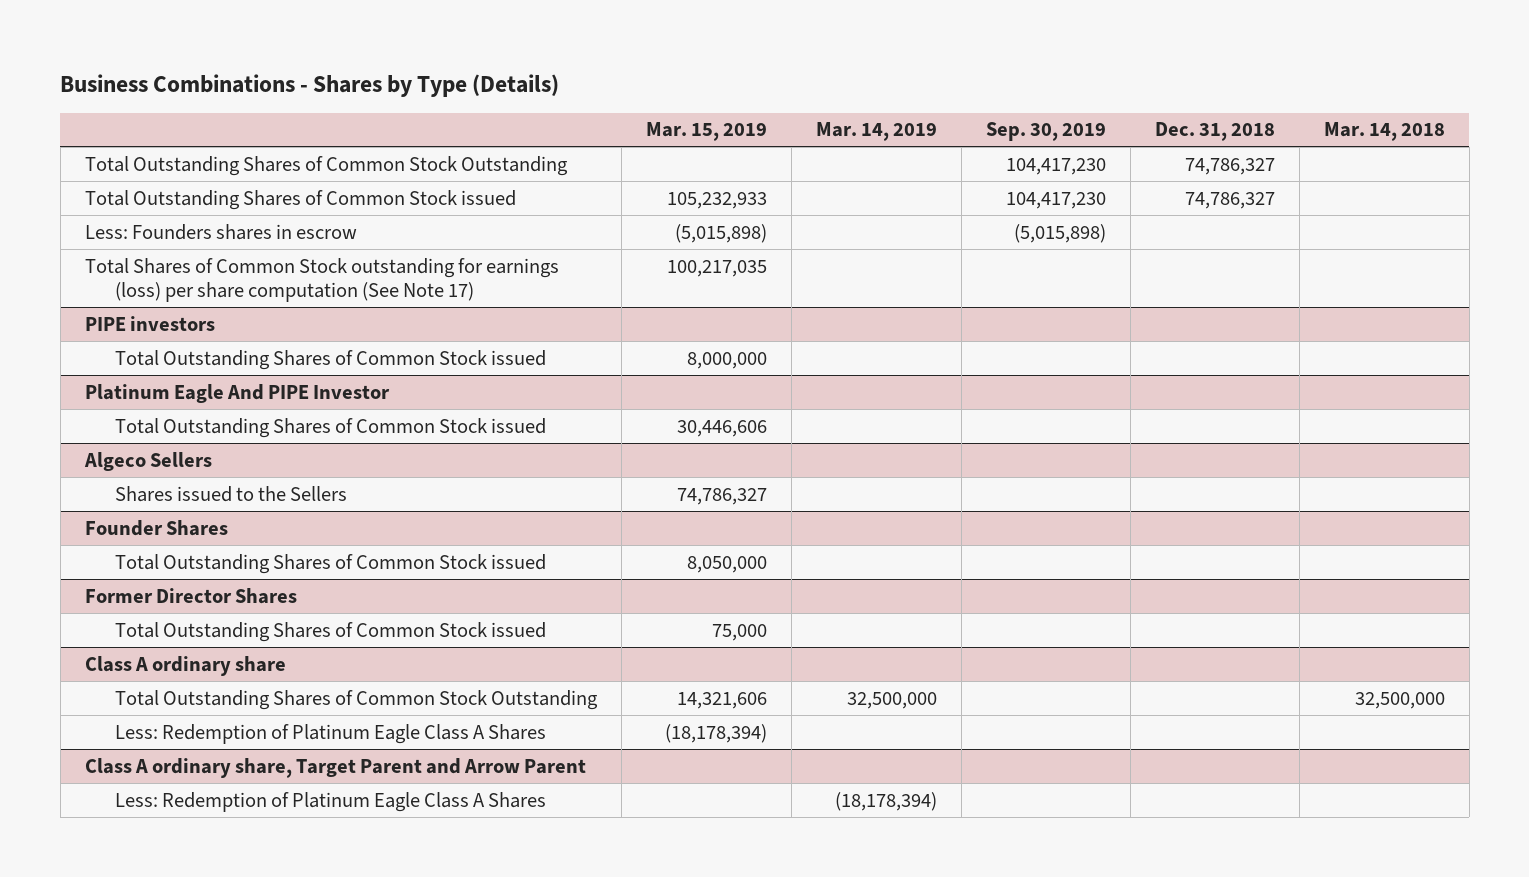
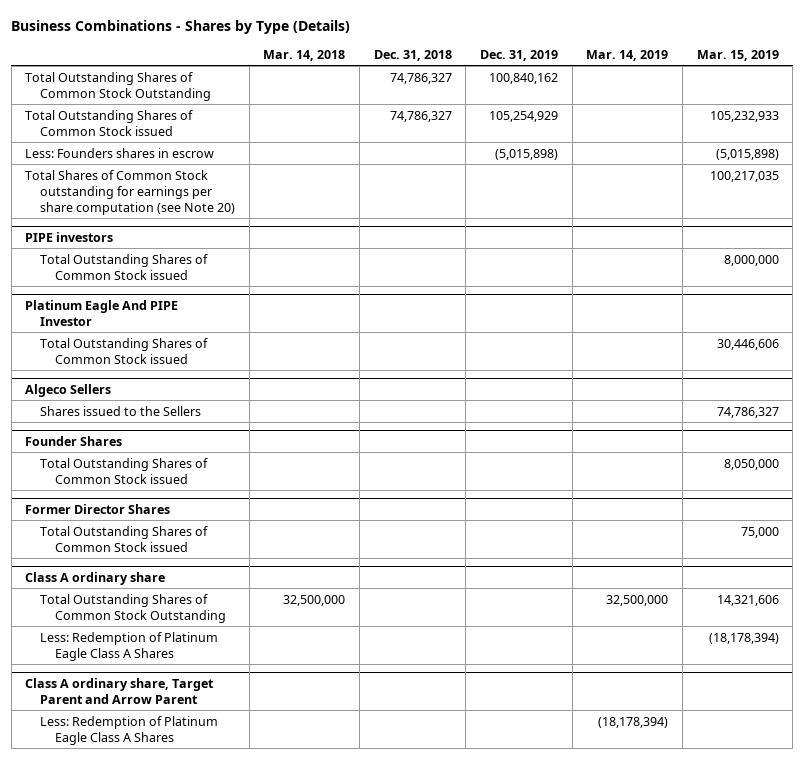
[985,122,1106,142] Sep. 30, 2019 -> none
none -> [479,49,558,61] Dec. 31, 2019
[84,257,559,303] Total Shares of Common Stock outstanding for earnings (loss) per share computation (See Note 17) -> [25,169,236,215] Total Shares of Common Stock outstanding for earnings per share computation (see Note 20)

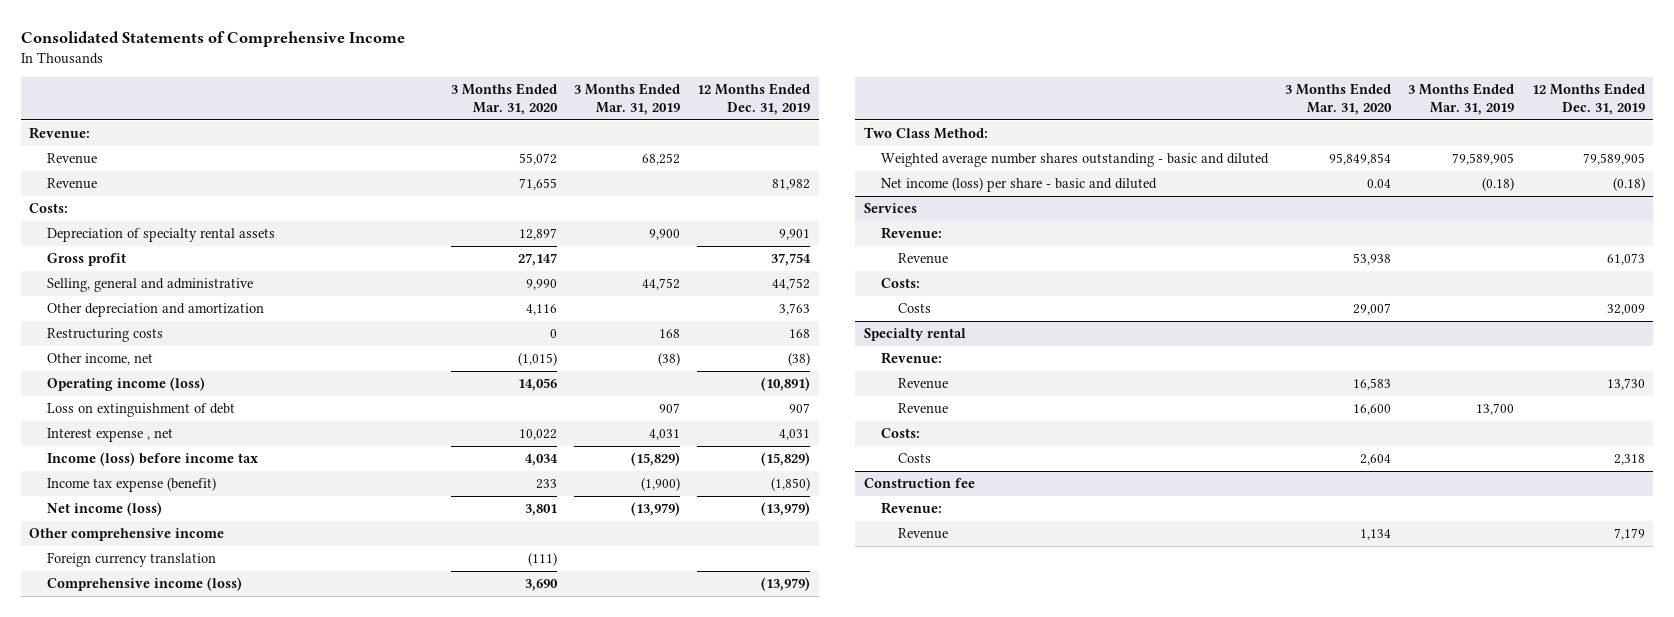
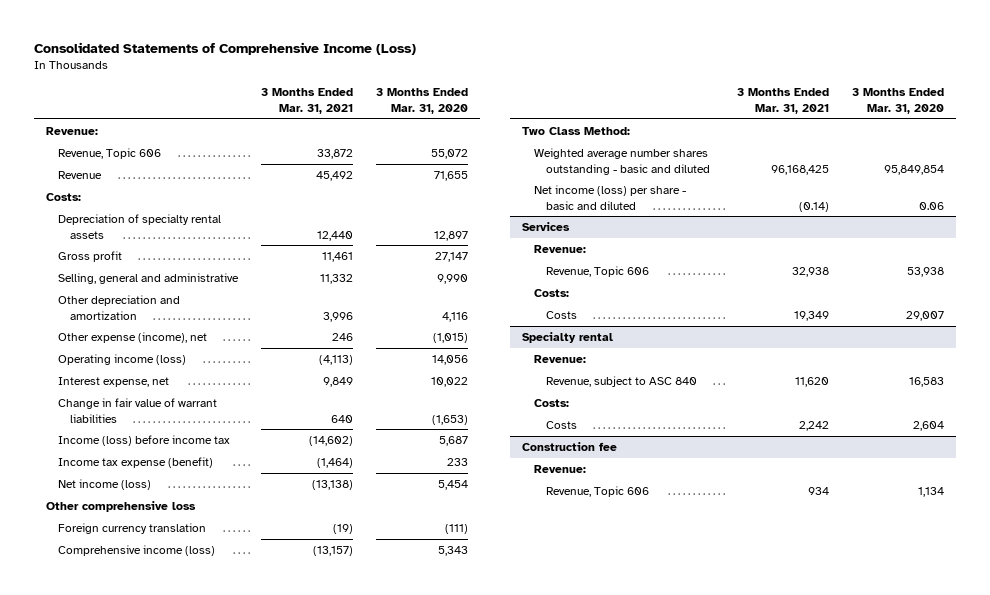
[20,31,405,48] Consolidated Statements of Comprehensive Income -> [34,42,417,56] Consolidated Statements of Comprehensive Income (Loss)
[574,83,681,116] 3 Months Ended Mar. 31, 2019 -> none
[697,83,811,116] 12 Months Ended Dec. 31, 2019 -> none
none -> [261,88,354,114] 3 Months Ended Mar. 31, 2021
[46,152,97,164] Revenue -> [58,147,162,159] Revenue, Topic 606
[46,327,163,342] Restructuring costs -> none
[46,352,153,365] Other income, net -> [58,331,208,343] Other expense (income), net
[46,402,235,417] Loss on extinguishment of debt -> none
[46,427,173,442] Interest expense , net -> [58,376,170,387] Interest expense, net
none -> [58,397,218,423] Change in fair value of warrant liabilities
[524,453,558,466] 4,034 -> [439,435,469,446] 5,687
[524,503,557,516] 3,801 -> [438,479,469,490] 5,454
[29,527,225,541] Other comprehensive income -> [45,500,196,512] Other comprehensive loss
[524,578,558,591] 3,690 -> [438,545,469,556] 5,343
[1367,178,1392,188] 0.04 -> [918,201,944,210] 0.06
[898,252,949,264] Revenue -> [545,265,649,277] Revenue, Topic 606
[898,402,949,414] Revenue -> none
[898,377,949,389] Revenue -> [545,375,697,387] Revenue, subject to ASC 840
[898,527,949,539] Revenue -> [545,485,649,497] Revenue, Topic 606

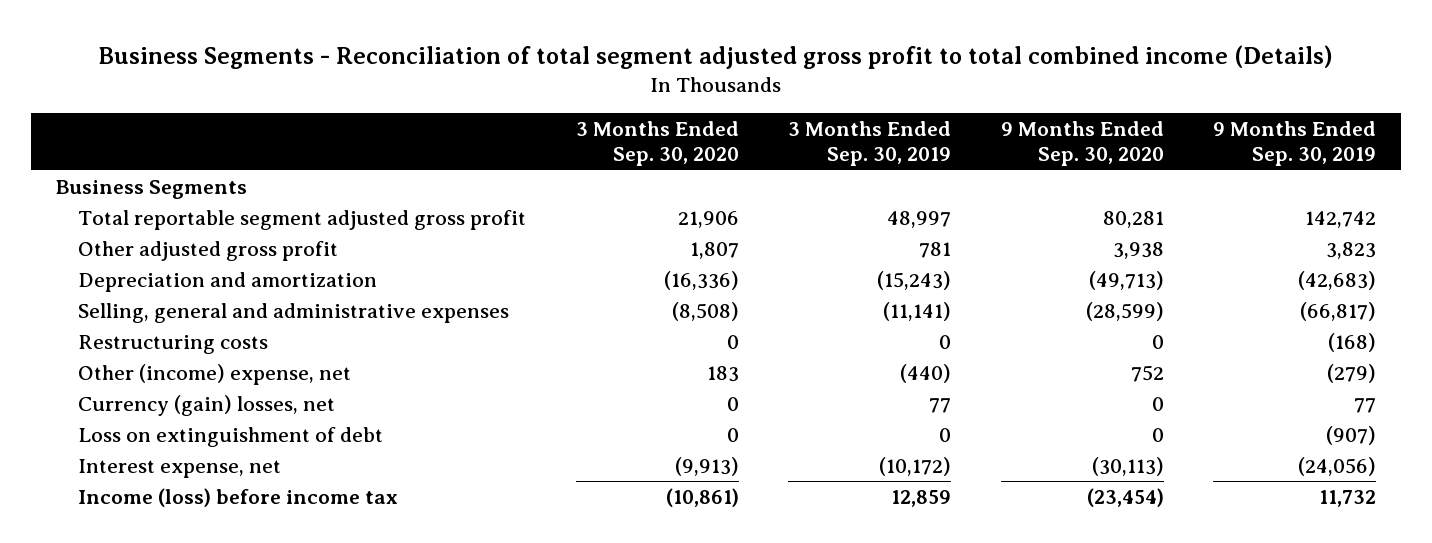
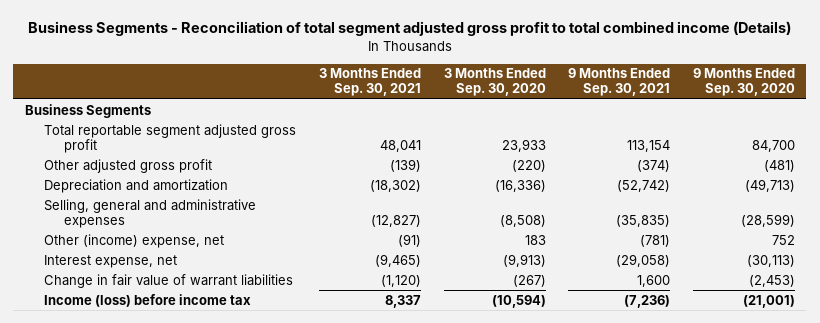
[788,120,952,167] 3 Months Ended Sep. 30, 2019 -> none
[1213,120,1377,167] 9 Months Ended Sep. 30, 2019 -> none
none -> [319,68,422,97] 3 Months Ended Sep. 30, 2021
none -> [568,68,671,97] 9 Months Ended Sep. 30, 2021
[677,210,739,228] 21,906 -> [501,138,546,152] 23,933
[1102,210,1164,228] 80,281 -> [751,139,795,152] 84,700
[689,241,739,259] 1,807 -> [511,159,546,172] (220)
[1112,241,1164,259] 3,938 -> [763,159,795,172] (481)
[78,334,269,354] Restructuring costs -> none
[78,394,336,416] Currency (gain) losses, net -> none
[78,426,384,447] Loss on extinguishment of debt -> none
none -> [44,273,294,288] Change in fair value of warrant liabilities
[665,487,739,507] (10,861) -> [491,294,546,308] (10,594)
[1086,487,1164,507] (23,454) -> [742,294,795,308] (21,001)

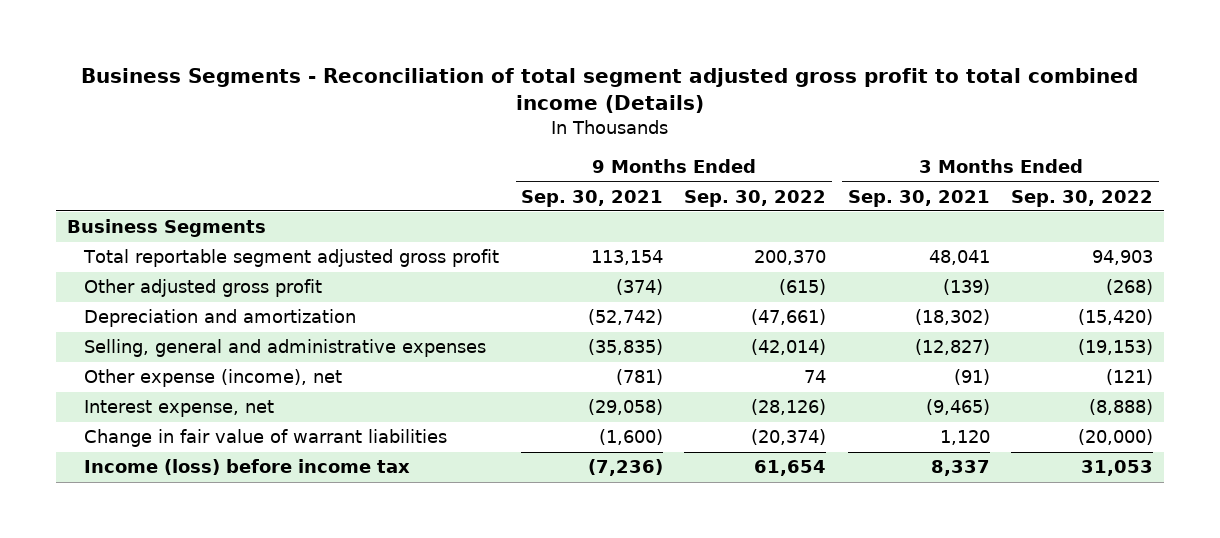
[443,68,546,97] 3 Months Ended Sep. 30, 2020 -> none
[692,68,795,97] 9 Months Ended Sep. 30, 2020 -> none
none -> [684,189,827,207] Sep. 30, 2022
none -> [1011,189,1154,207] Sep. 30, 2022
[44,233,225,248] Other (income) expense, net -> [84,369,343,388] Other expense (income), net
[381,274,422,287] (1,120) -> [939,430,990,446] 1,120
[637,274,671,287] 1,600 -> [598,429,663,446] (1,600)

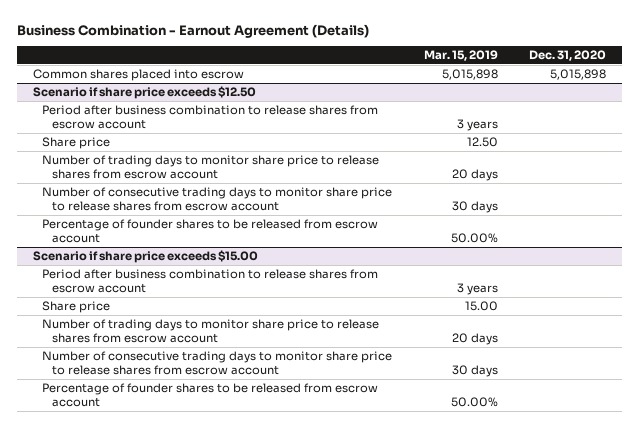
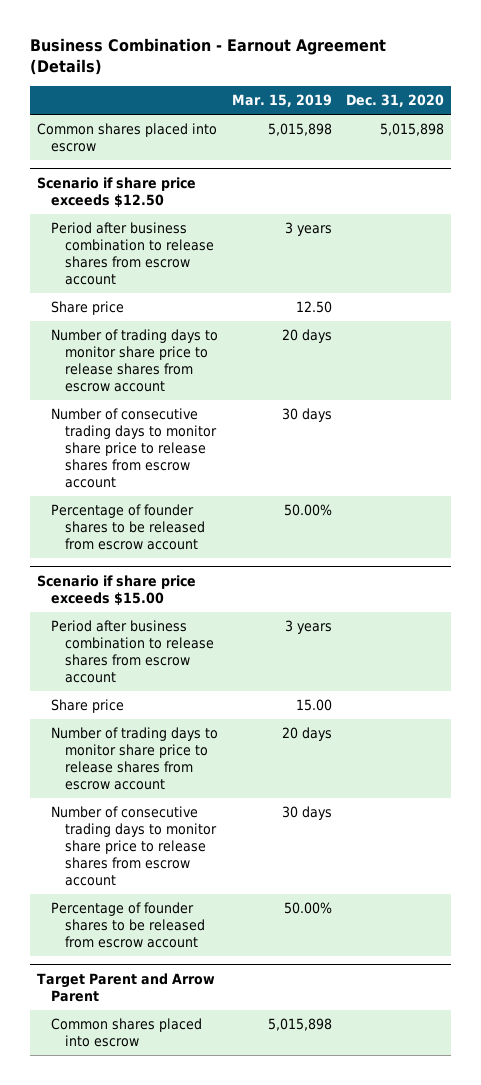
none -> [36,972,215,1002] Target Parent and Arrow Parent
none -> [50,1017,202,1048] Common shares placed into escrow

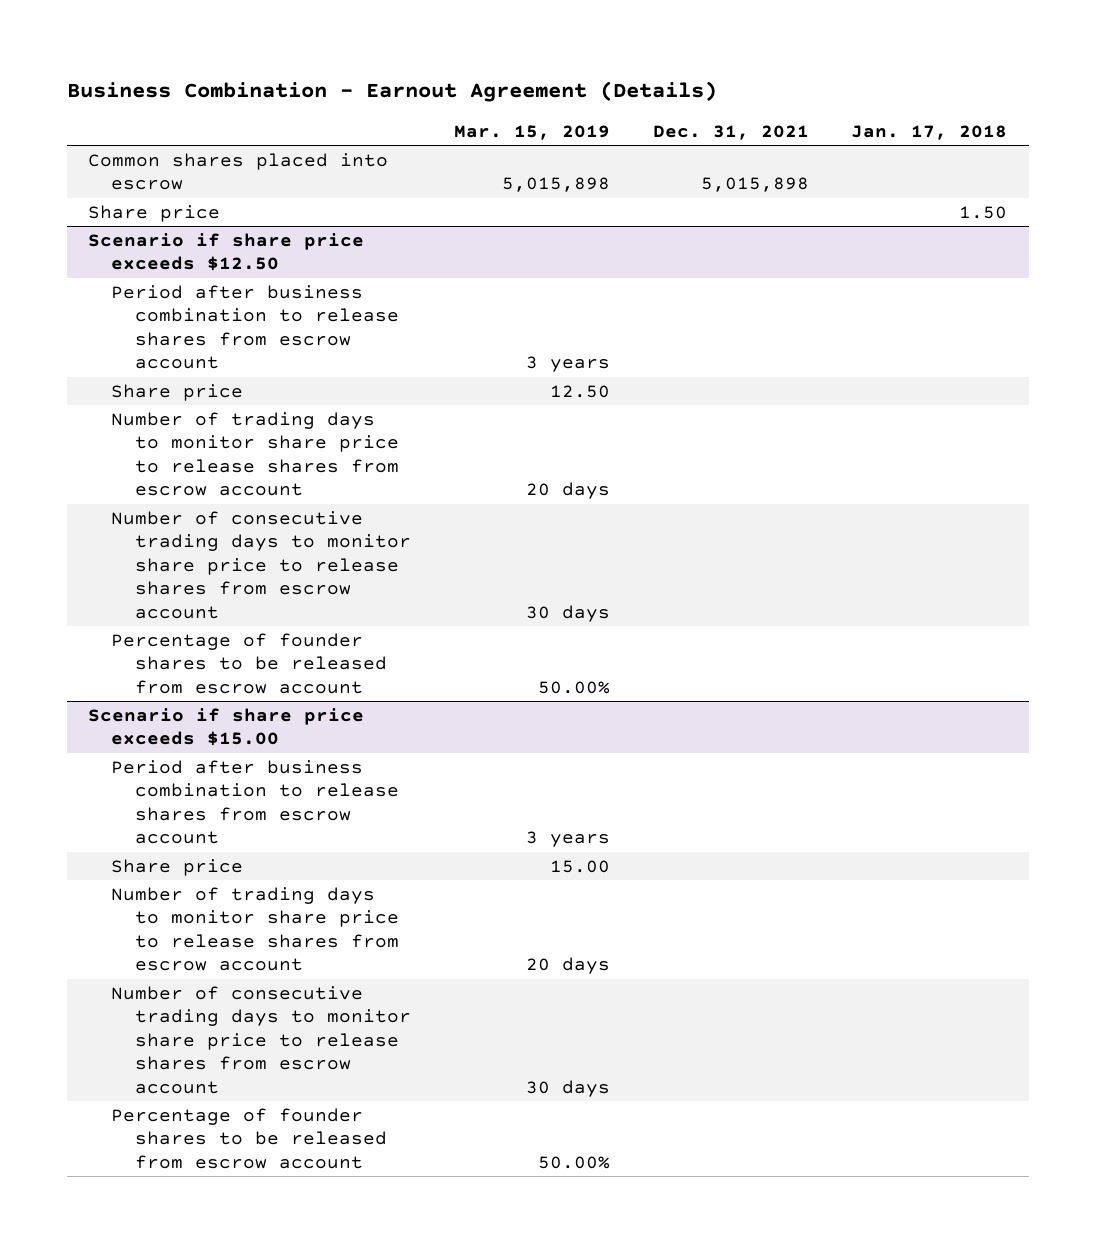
[345,94,444,108] Dec. 31, 2020 -> none
none -> [652,124,809,140] Dec. 31, 2021
none -> [851,124,1008,140] Jan. 17, 2018
none -> [88,205,221,223] Share price
[36,972,215,1002] Target Parent and Arrow Parent -> none
[50,1017,202,1048] Common shares placed into escrow -> none

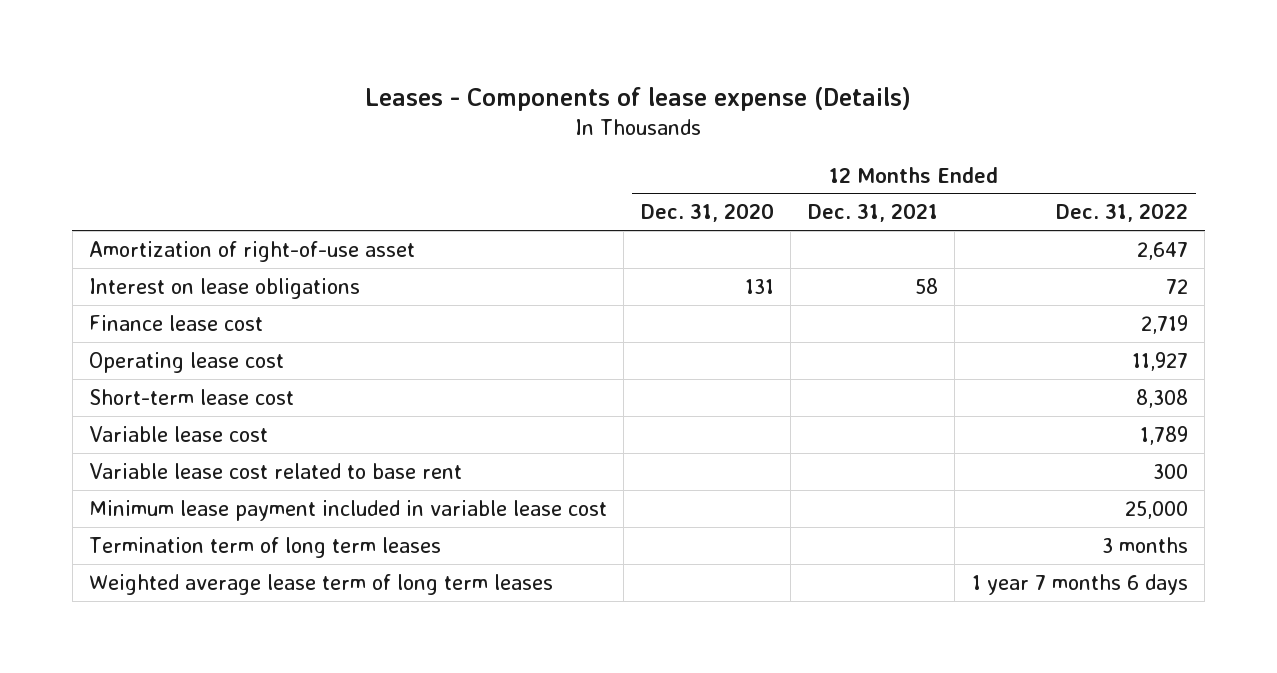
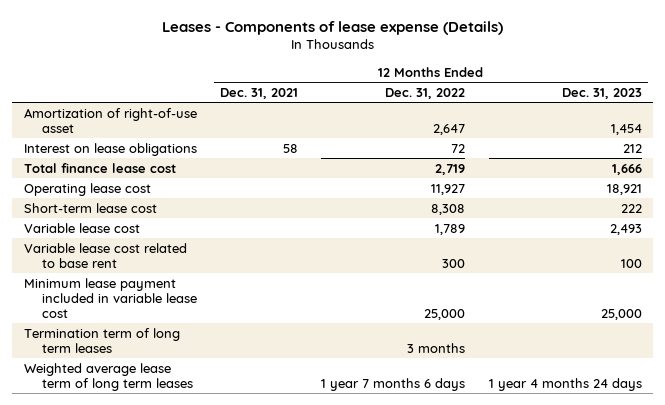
[640,203,774,223] Dec. 31, 2020 -> none
none -> [561,87,642,99] Dec. 31, 2023
[89,314,264,331] Finance lease cost -> [23,162,176,173] Total finance lease cost

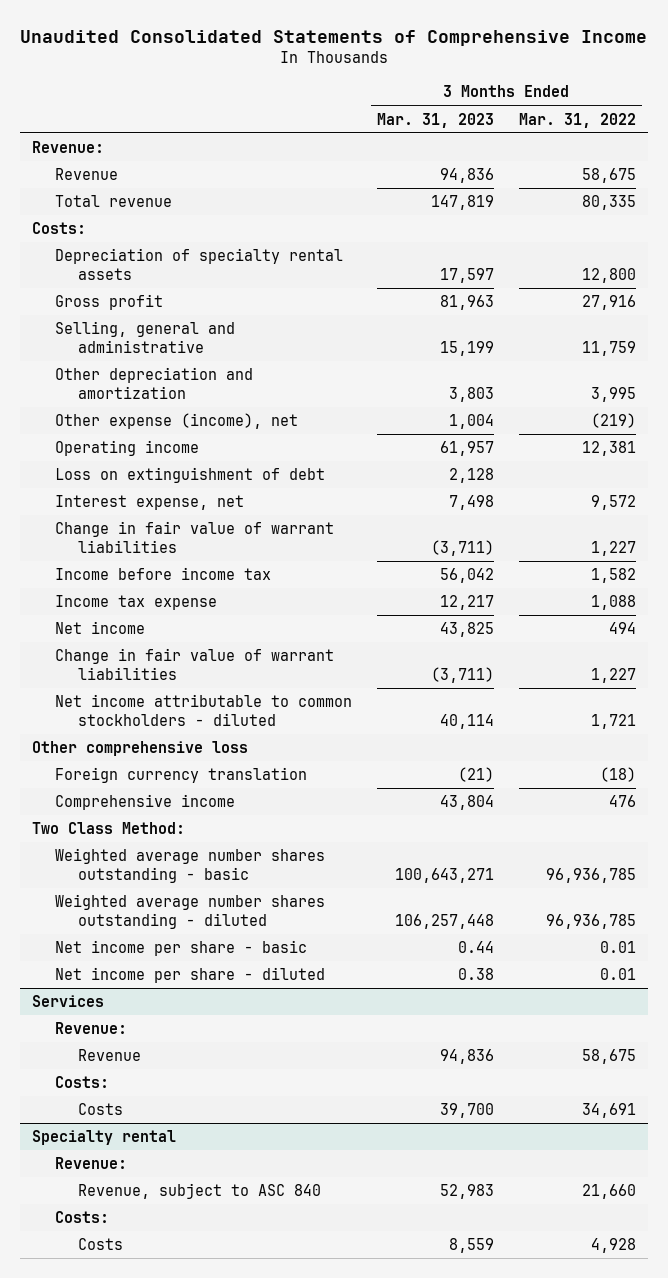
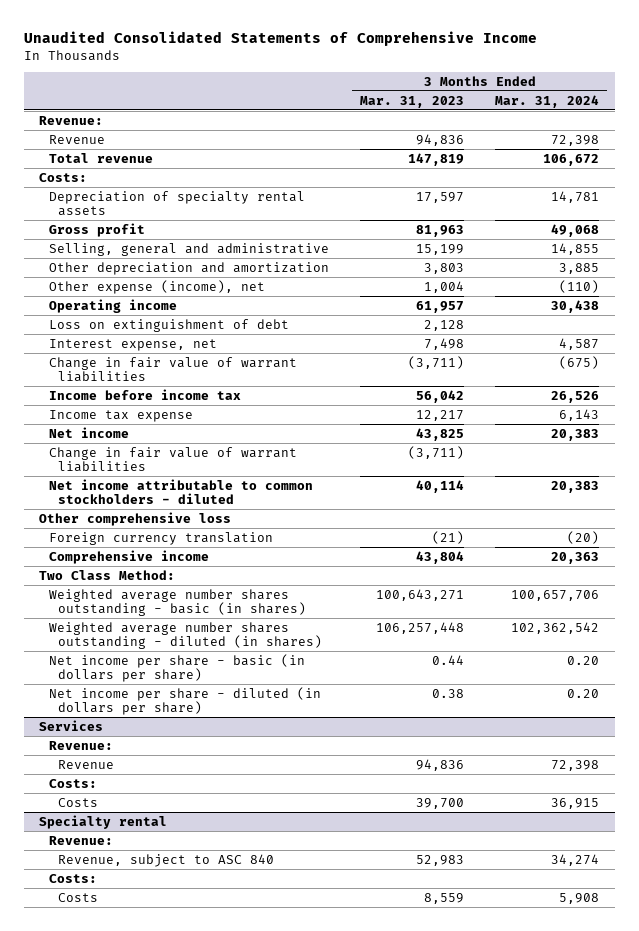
[518,112,636,128] Mar. 31, 2022 -> none
none -> [495,94,600,108] Mar. 31, 2024
[54,848,325,883] Weighted average number shares outstanding - basic -> [48,588,307,617] Weighted average number shares outstanding - basic (in shares)
[54,894,325,929] Weighted average number shares outstanding - diluted -> [48,621,323,650] Weighted average number shares outstanding - diluted (in shares)
[54,940,307,957] Net income per share - basic -> [48,653,305,683] Net income per share - basic (in dollars per share)
[54,967,325,984] Net income per share - diluted -> [48,686,321,716] Net income per share - diluted (in dollars per share)

